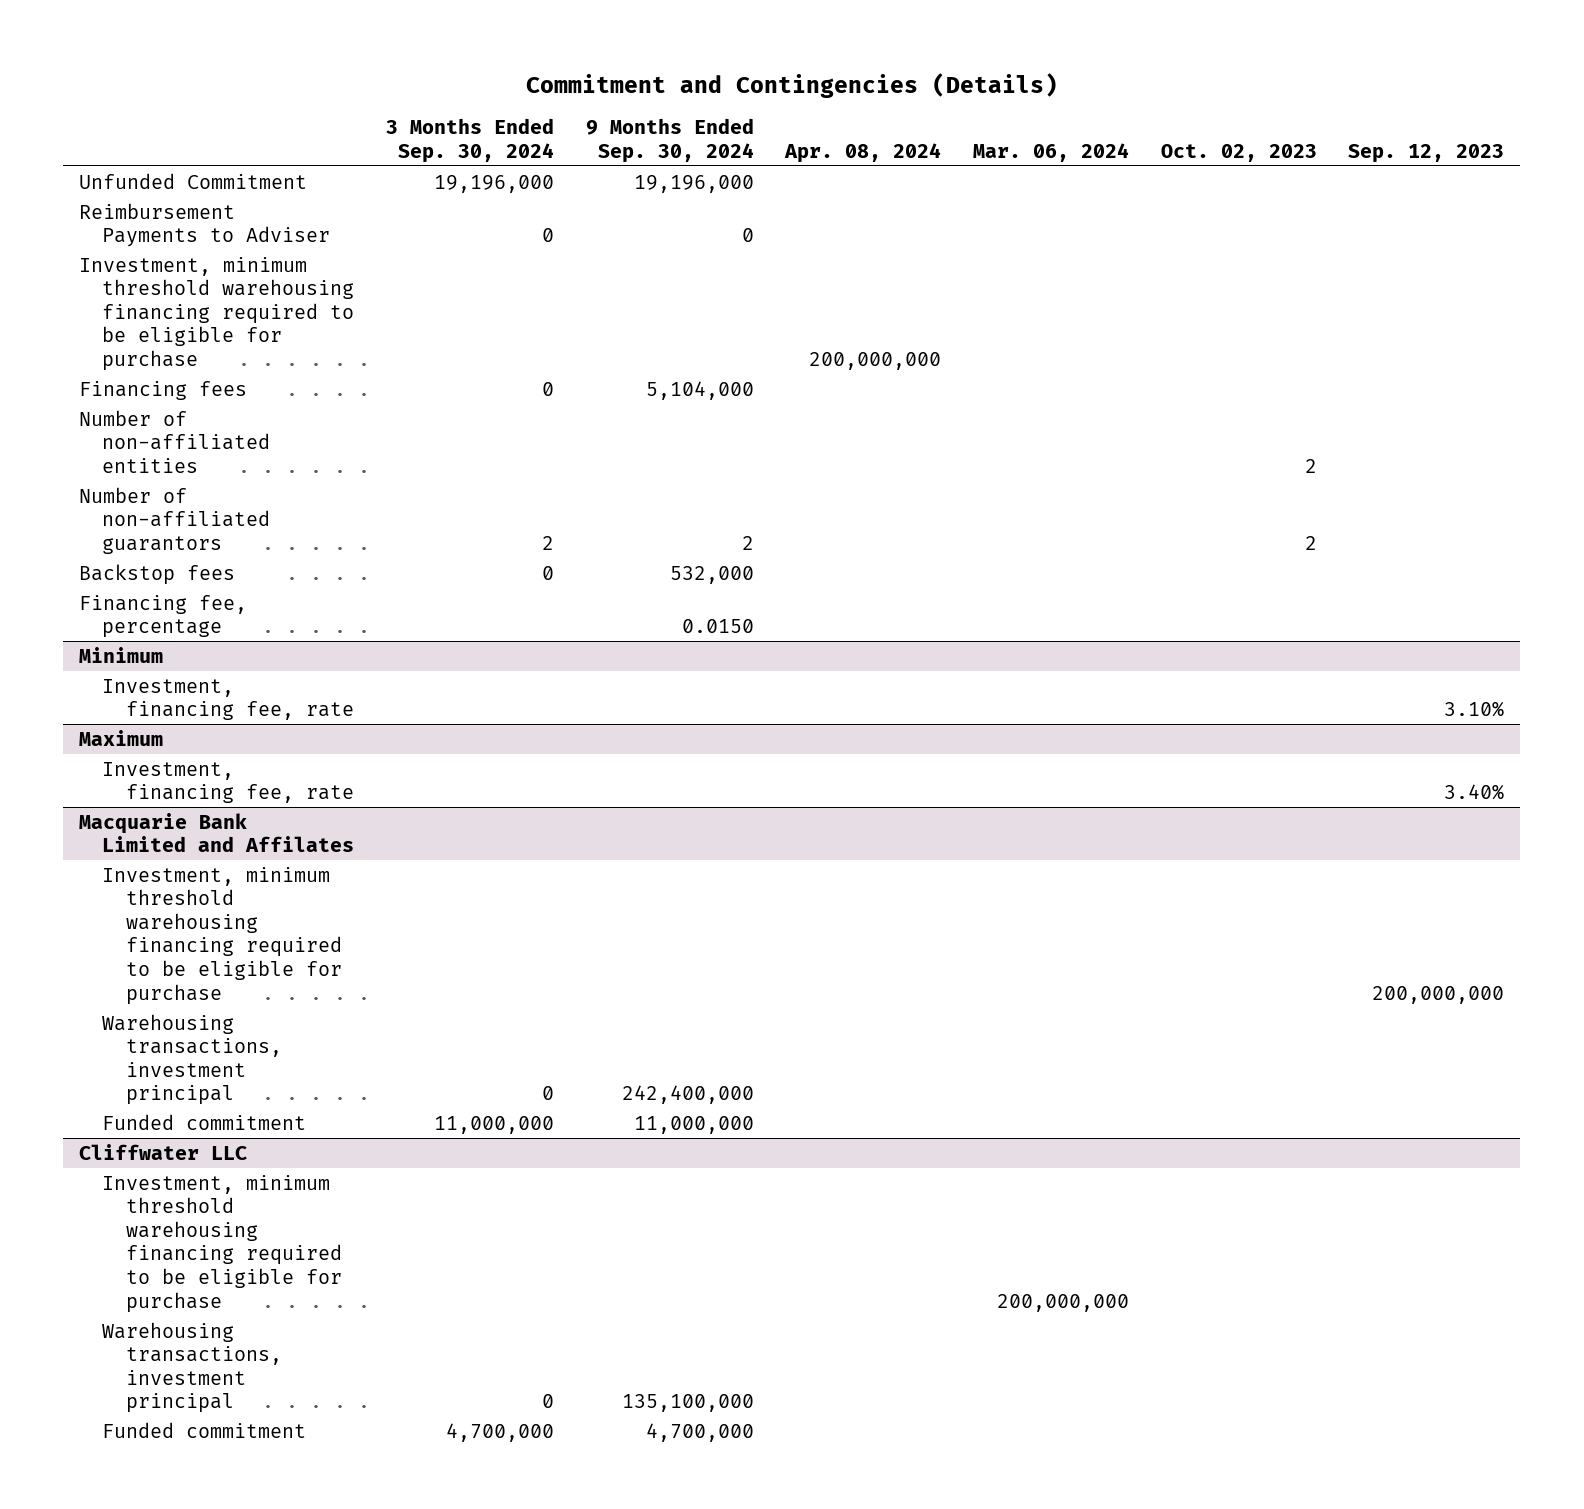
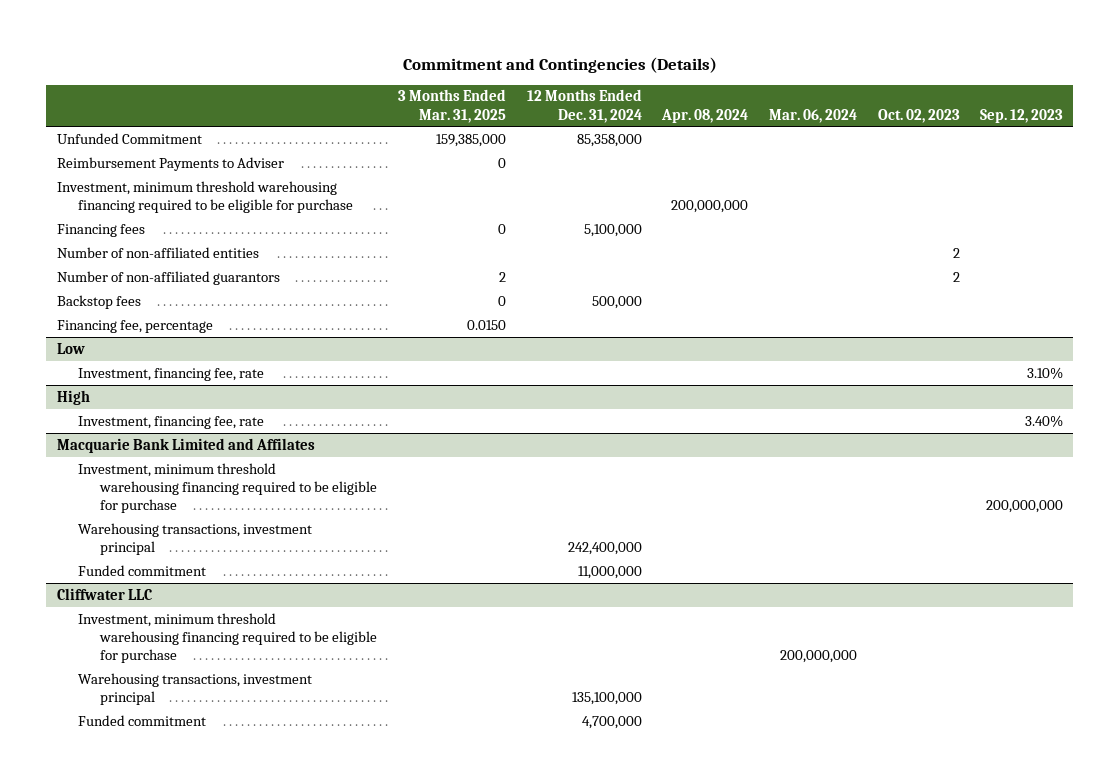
[386,118,555,163] 3 Months Ended Sep. 30, 2024 -> none
[585,118,754,163] 9 Months Ended Sep. 30, 2024 -> none
none -> [397,89,506,123] 3 Months Ended Mar. 31, 2025
none -> [526,89,642,123] 12 Months Ended Dec. 31, 2024
[79,646,164,663] Minimum -> [56,342,85,354] Low
[79,729,164,746] Maximum -> [56,389,90,405] High

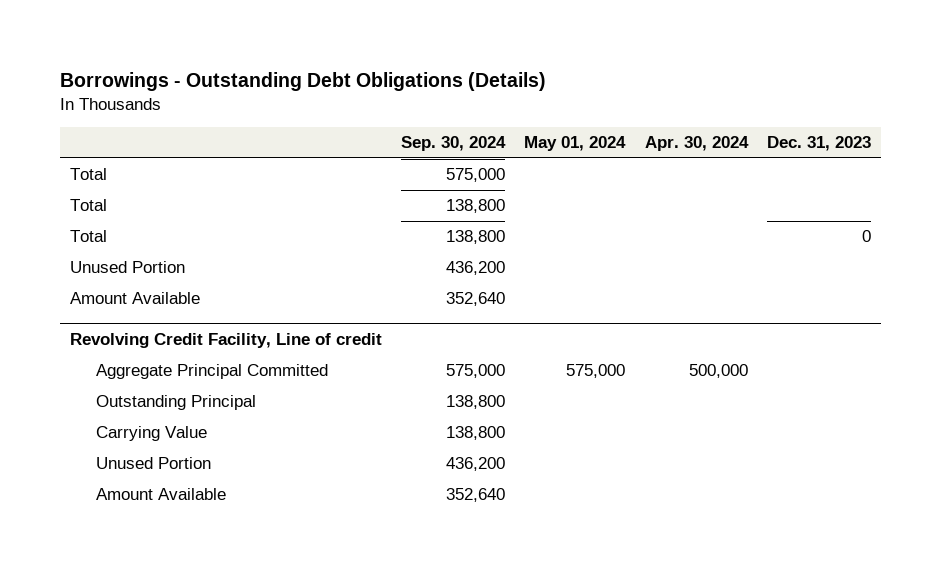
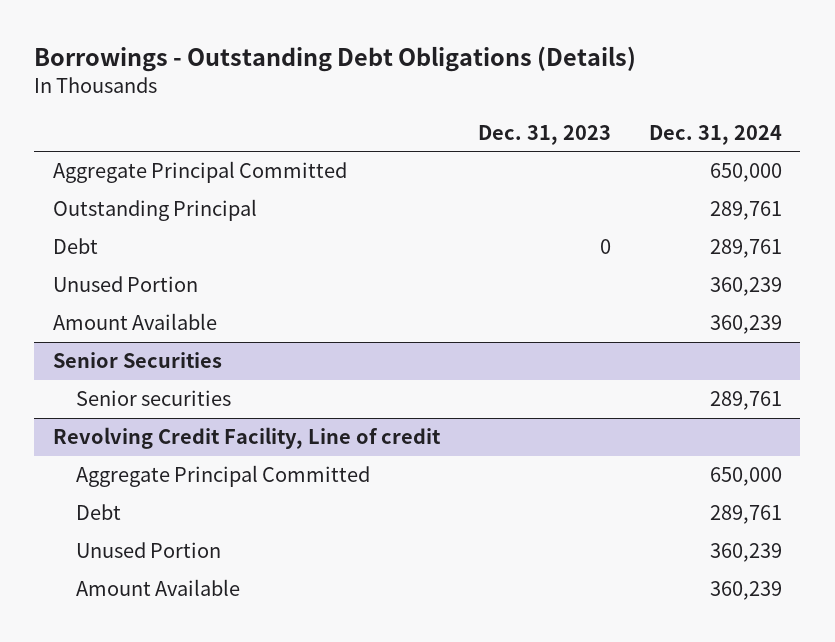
[401,136,507,152] Sep. 30, 2024 -> none
[524,136,627,152] May 01, 2024 -> none
[644,136,749,152] Apr. 30, 2024 -> none
none -> [648,124,782,145] Dec. 31, 2024
[69,168,107,181] Total -> [53,161,348,184] Aggregate Principal Committed
[69,199,107,212] Total -> [53,199,258,222] Outstanding Principal
[69,230,107,243] Total -> [53,238,99,255] Debt
none -> [53,352,223,369] Senior Securities
none -> [75,390,231,407] Senior securities
[95,395,256,411] Outstanding Principal -> none
[95,426,207,442] Carrying Value -> none
none -> [75,504,121,521] Debt

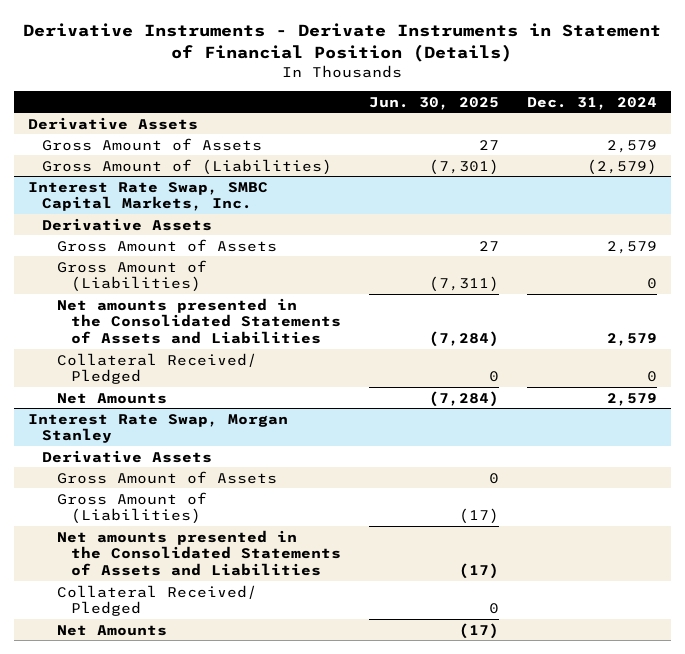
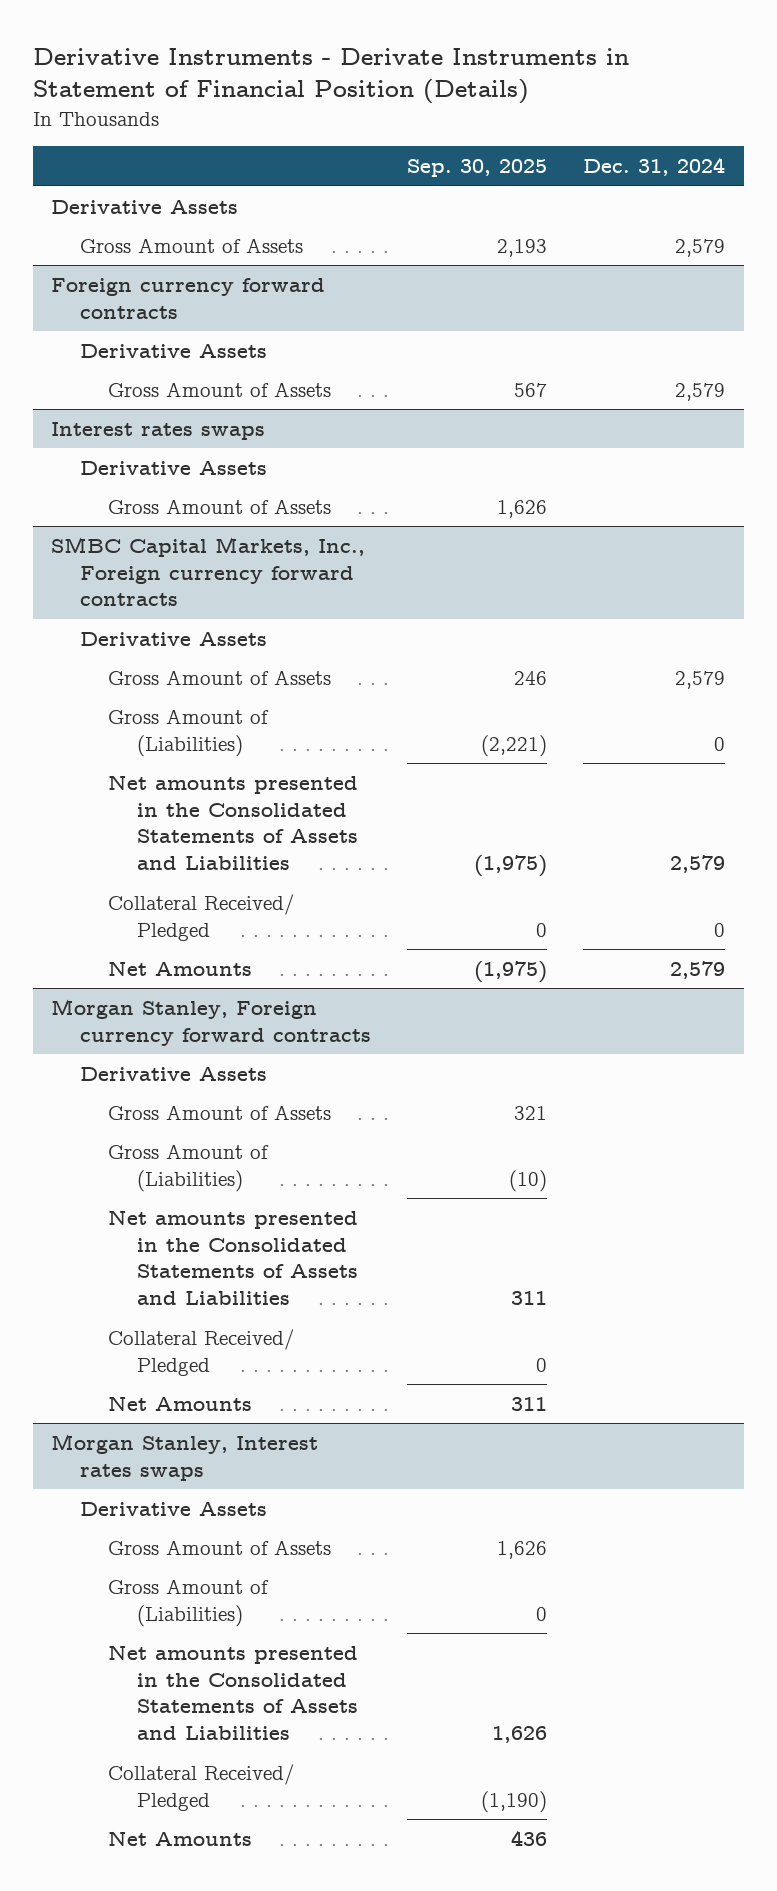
[368,96,499,110] Jun. 30, 2025 -> none
none -> [407,159,548,178] Sep. 30, 2025
[42,158,333,175] Gross Amount of (Liabilities) -> none
none -> [51,277,326,319] Foreign currency forward contracts
none -> [79,343,267,358] Derivative Assets
none -> [108,381,332,397] Gross Amount of Assets
none -> [51,421,266,440] Interest rates swaps
none -> [79,460,267,475] Derivative Assets
none -> [108,498,332,514] Gross Amount of Assets
[28,181,269,212] Interest Rate Swap, SMBC Capital Markets, Inc. -> [51,536,366,607] SMBC Capital Markets, Inc., Foreign currency forward contracts
none -> [51,998,371,1046] Morgan Stanley, Foreign currency forward contracts
none -> [79,1066,267,1081] Derivative Assets
none -> [108,1104,332,1120] Gross Amount of Assets
none -> [108,1143,270,1192] Gross Amount of (Liabilities)
none -> [108,1209,359,1306] Net amounts presented in the Consolidated Statements of Assets and Liabilities
none -> [108,1328,296,1376] Collateral Received/ Pledged
none -> [108,1395,253,1411] Net Amounts
[28,413,289,444] Interest Rate Swap, Morgan Stanley -> [51,1433,319,1481] Morgan Stanley, Interest rates swaps

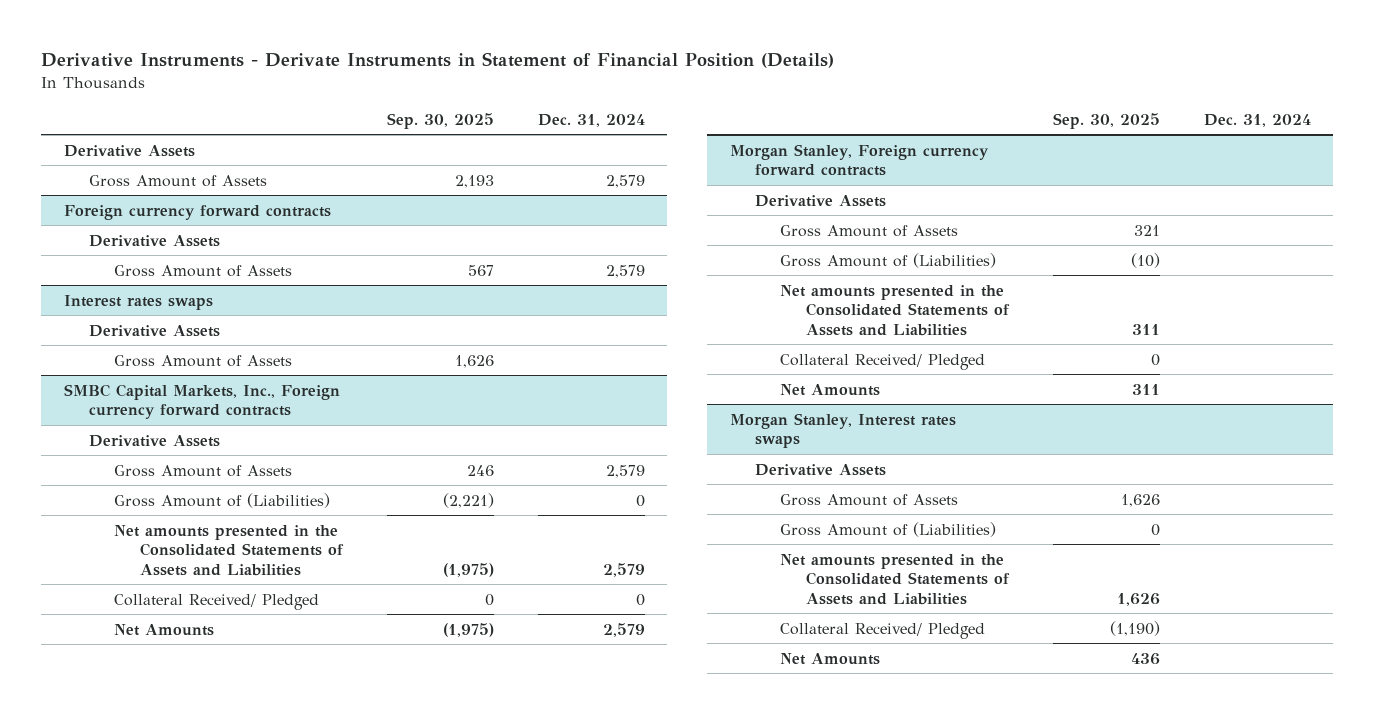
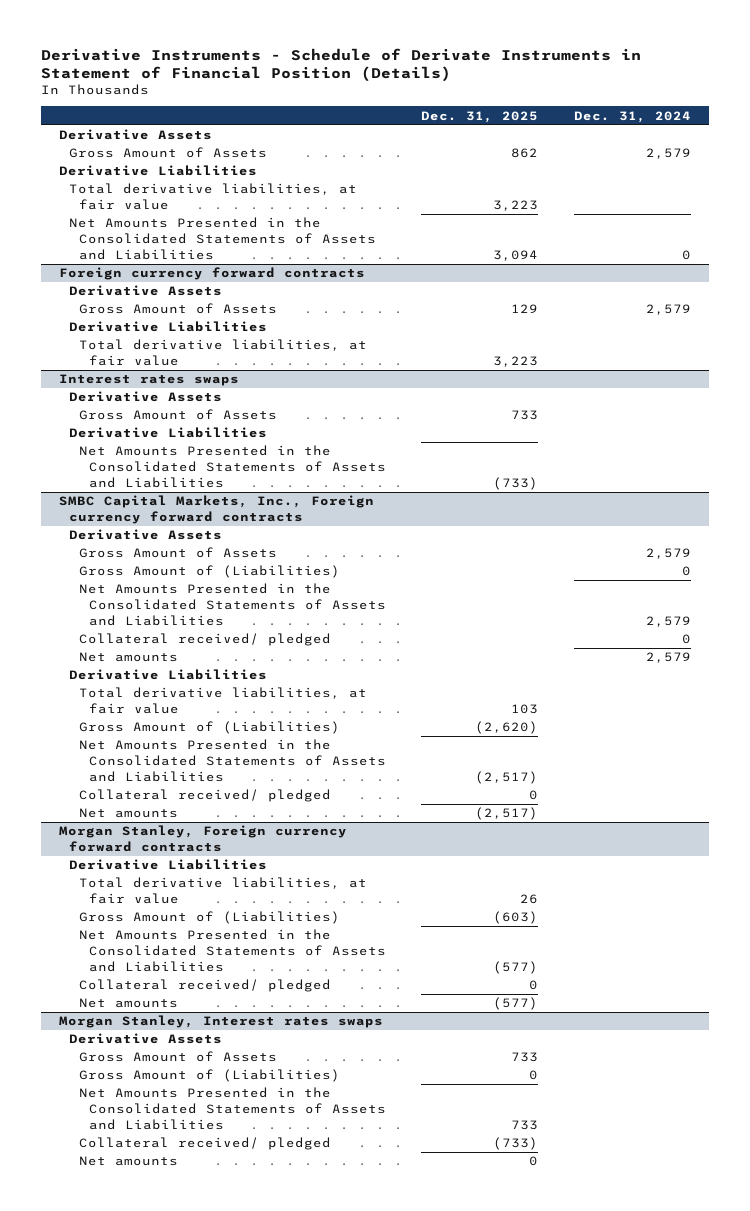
[41,52,835,69] Derivative Instruments - Derivate Instruments in Statement of Financial Position (Details) -> [40,47,641,83] Derivative Instruments - Schedule of Derivate Instruments in Statement of Financial Position (Details)
[386,112,494,129] Sep. 30, 2025 -> none
none -> [421,110,539,123] Dec. 31, 2025
none -> [58,165,257,177] Derivative Liabilities
none -> [68,183,357,210] Total derivative liabilities, at fair value
none -> [68,217,376,260] Net Amounts Presented in the Consolidated Statements of Assets and Liabilities
none -> [68,321,267,333] Derivative Liabilities
none -> [78,339,367,366] Total derivative liabilities, at fair value
none -> [68,427,267,439] Derivative Liabilities
none -> [78,445,386,488] Net Amounts Presented in the Consolidated Statements of Assets and Liabilities
[114,524,344,576] Net amounts presented in the Consolidated Statements of Assets and Liabilities -> [78,583,386,626] Net Amounts Presented in the Consolidated Statements of Assets and Liabilities
[114,593,320,610] Collateral Received/ Pledged -> [78,633,331,647] Collateral received/ pledged
[114,623,215,636] Net Amounts -> [78,652,178,663] Net amounts
none -> [68,669,267,681] Derivative Liabilities
none -> [78,687,367,714] Total derivative liabilities, at fair value
none -> [78,721,340,735] Gross Amount of (Liabilities)
none -> [78,739,386,782] Net Amounts Presented in the Consolidated Statements of Assets and Liabilities
none -> [78,789,331,803] Collateral received/ pledged
none -> [78,808,178,819] Net amounts
[754,194,886,207] Derivative Assets -> none
[780,224,959,237] Gross Amount of Assets -> none
none -> [68,859,267,871] Derivative Liabilities
none -> [78,877,367,904] Total derivative liabilities, at fair value
[780,284,1010,336] Net amounts presented in the Consolidated Statements of Assets and Liabilities -> [78,929,386,972] Net Amounts Presented in the Consolidated Statements of Assets and Liabilities
[780,353,986,370] Collateral Received/ Pledged -> [78,979,331,993] Collateral received/ pledged
[780,383,881,396] Net Amounts -> [78,998,178,1009] Net amounts
[780,553,1010,605] Net amounts presented in the Consolidated Statements of Assets and Liabilities -> [78,1087,386,1130] Net Amounts Presented in the Consolidated Statements of Assets and Liabilities
[780,622,986,639] Collateral Received/ Pledged -> [78,1137,331,1151] Collateral received/ pledged
[780,652,881,665] Net Amounts -> [78,1156,178,1167] Net amounts

